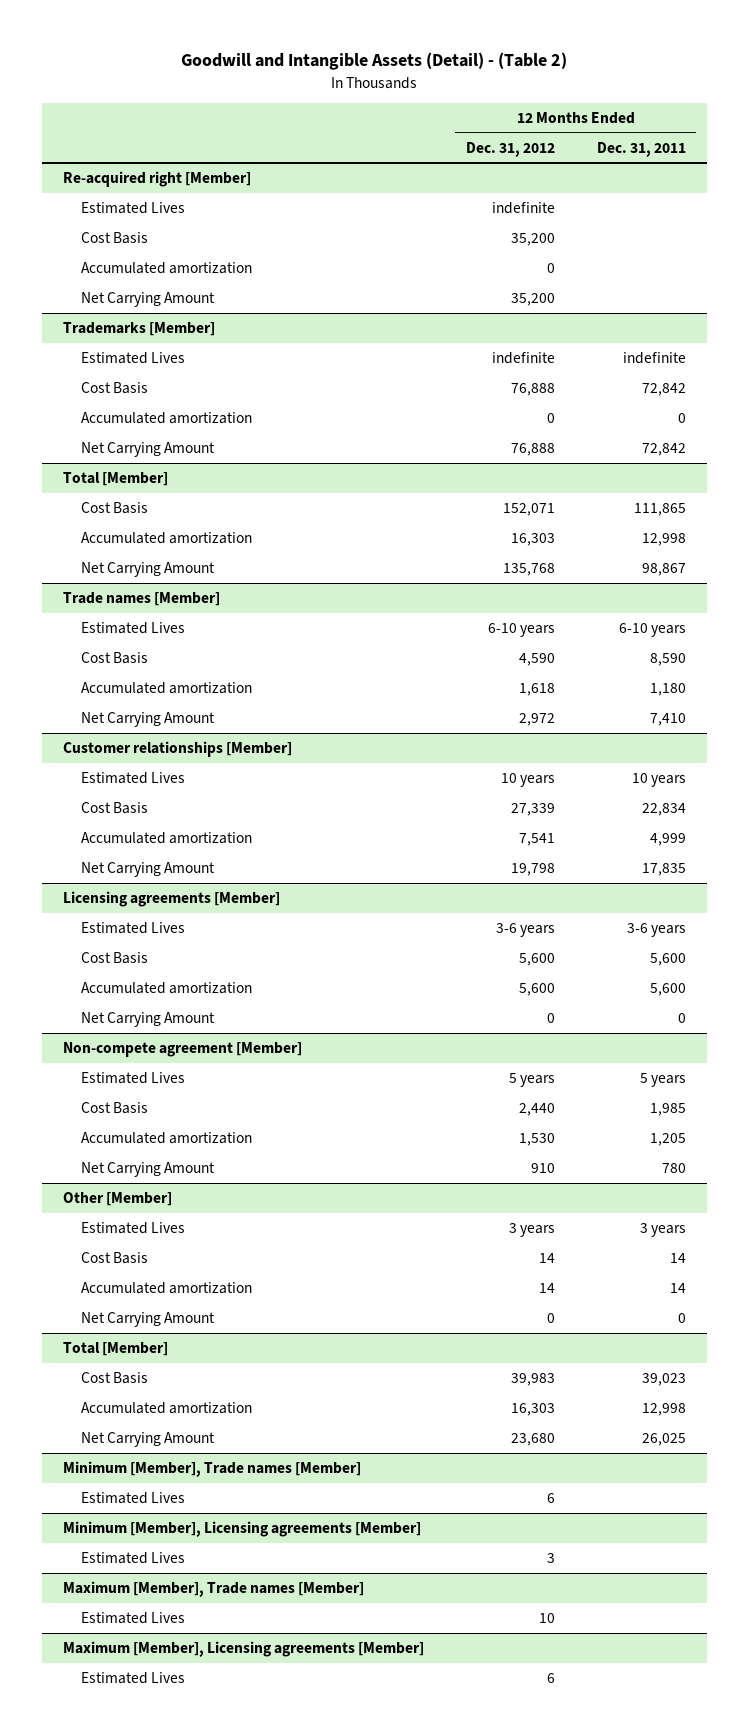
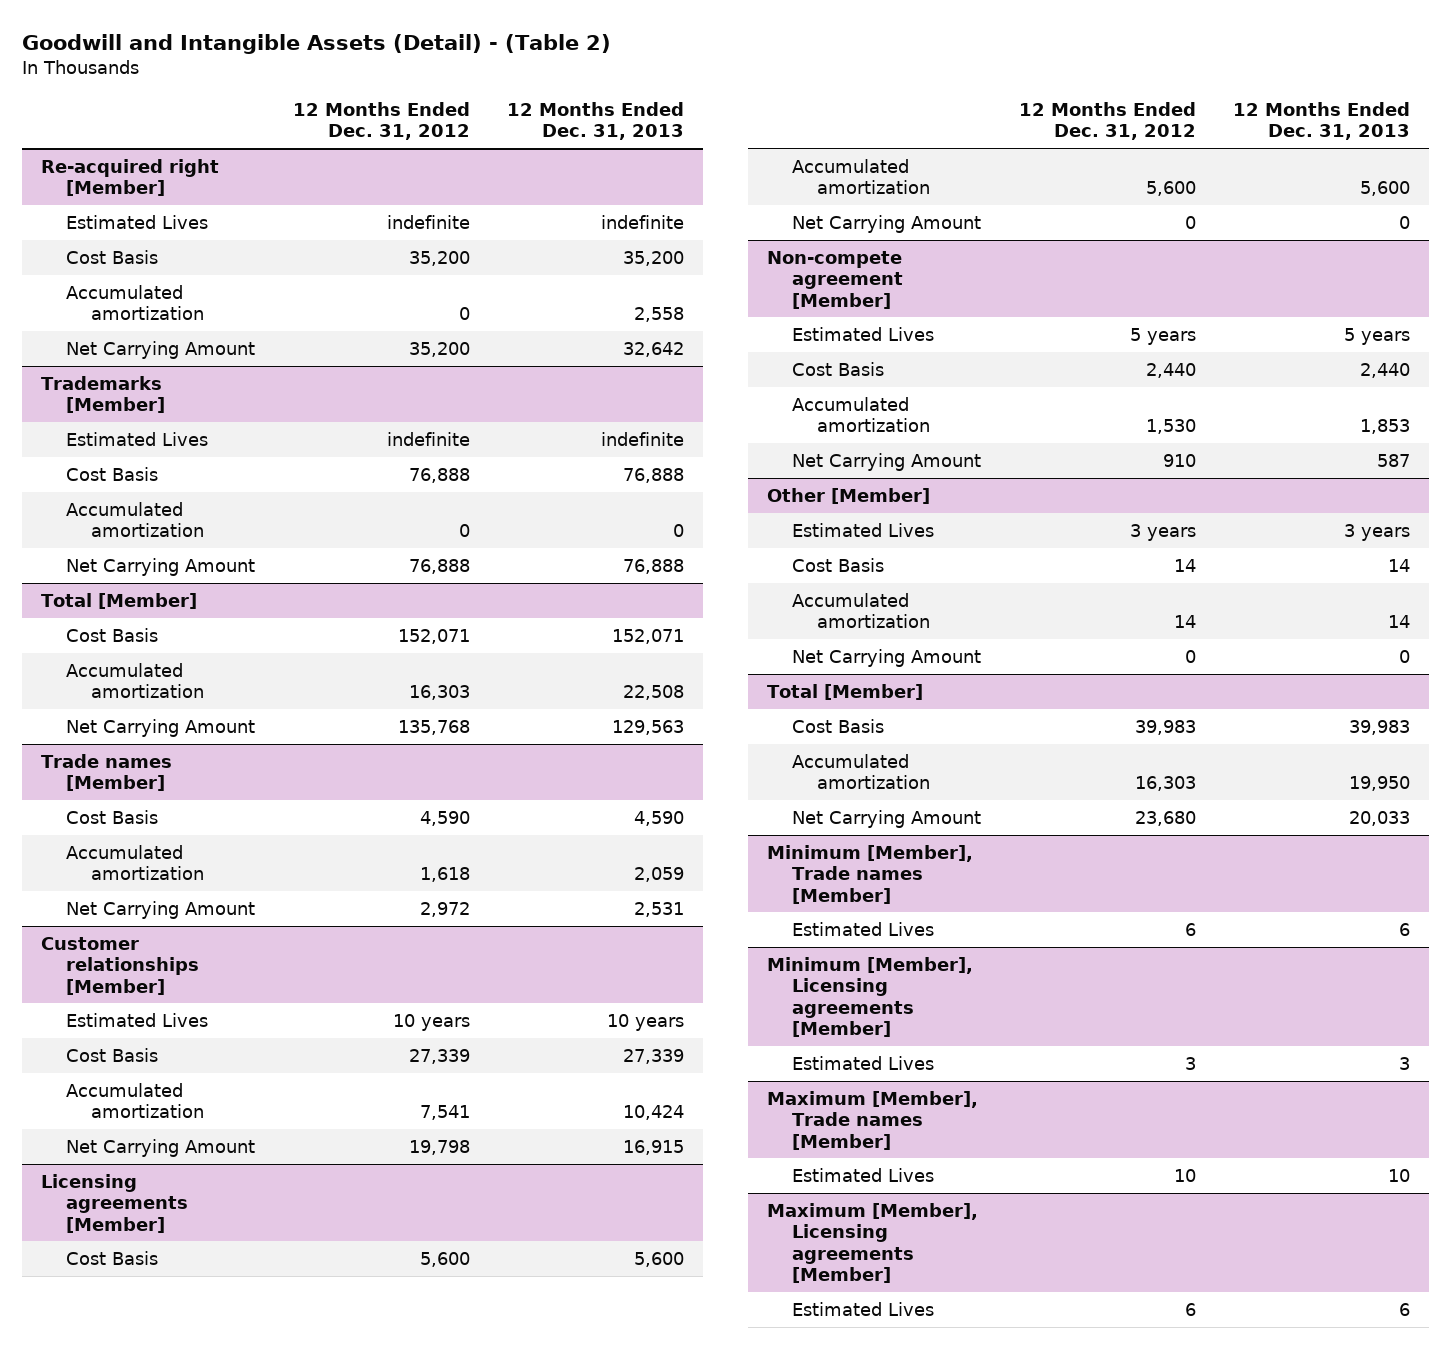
[596,141,686,157] Dec. 31, 2011 -> none
none -> [507,102,685,141] 12 Months Ended Dec. 31, 2013
[81,621,186,634] Estimated Lives -> none
[81,921,186,934] Estimated Lives -> none

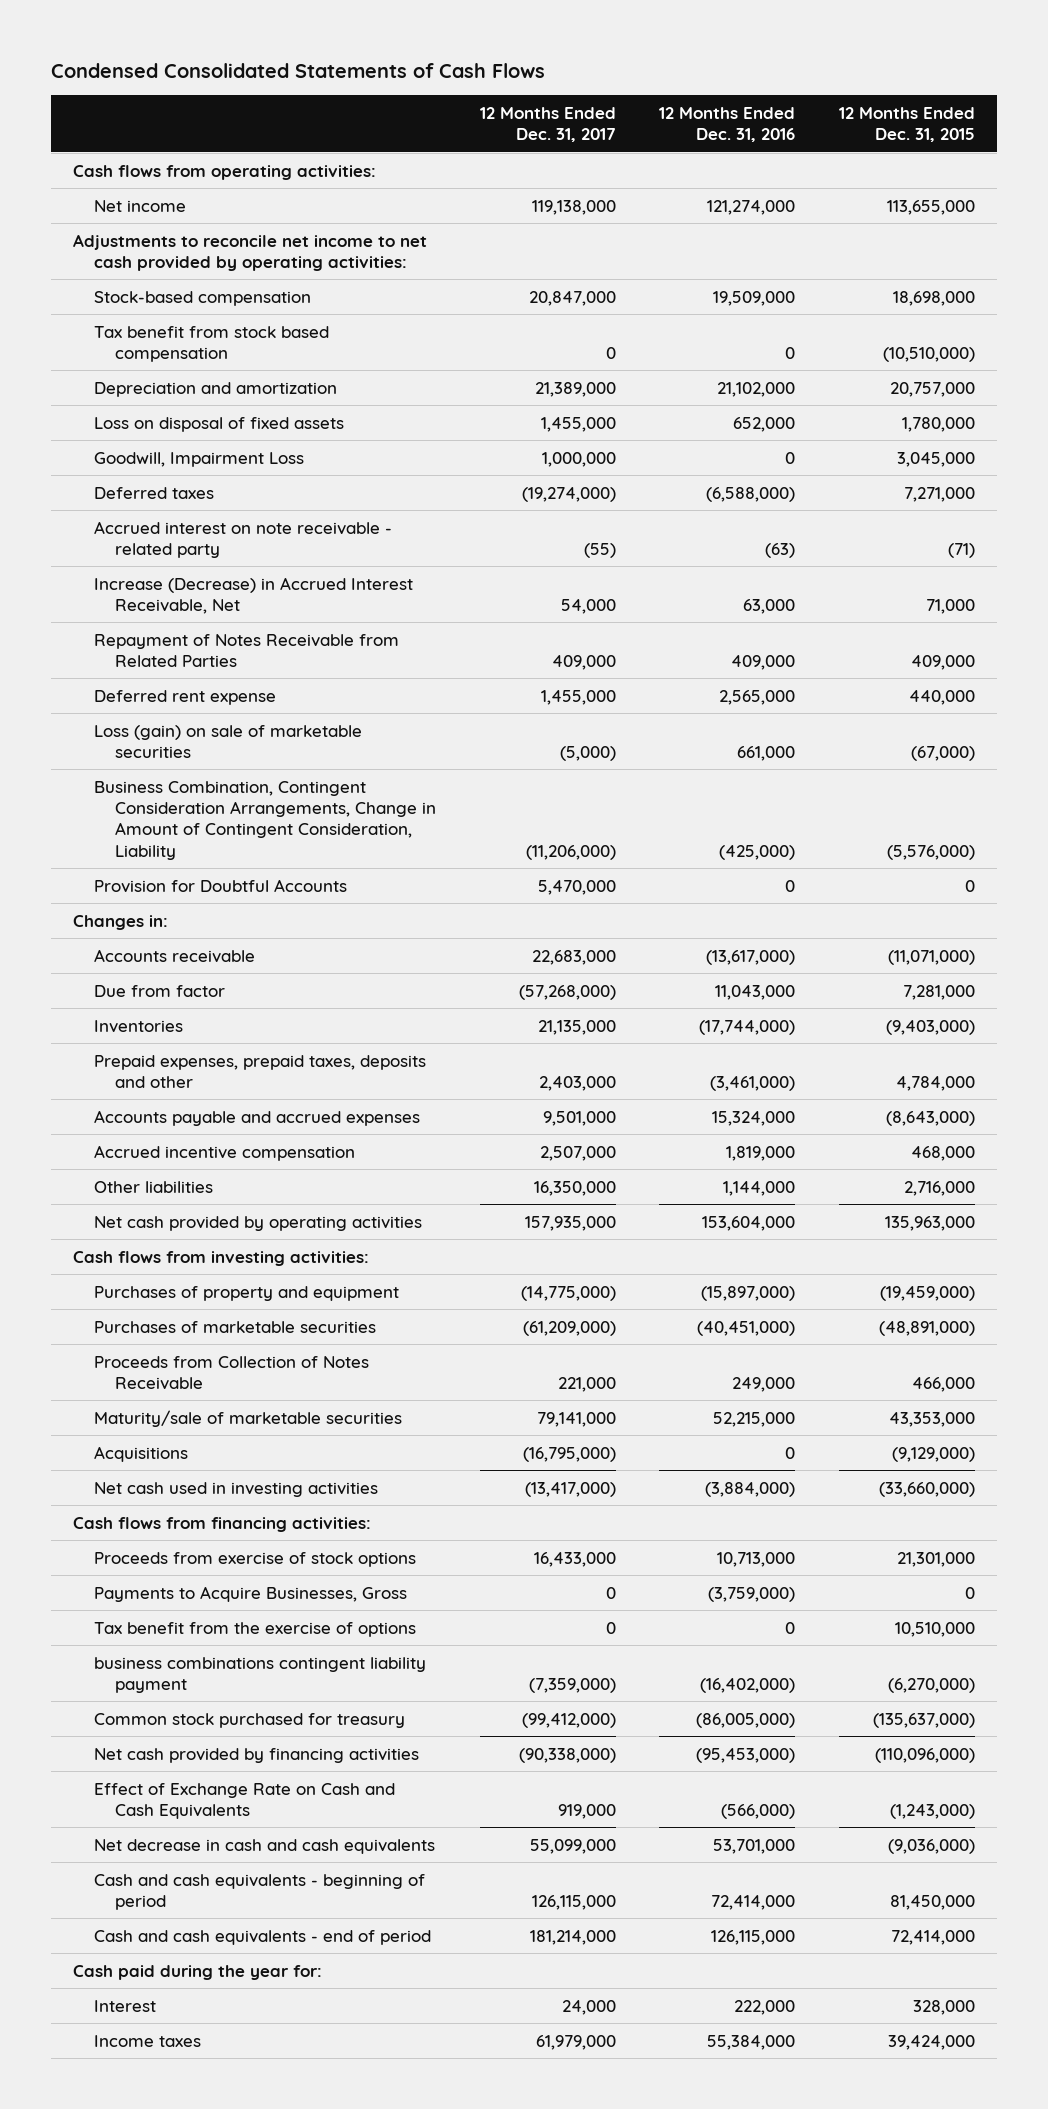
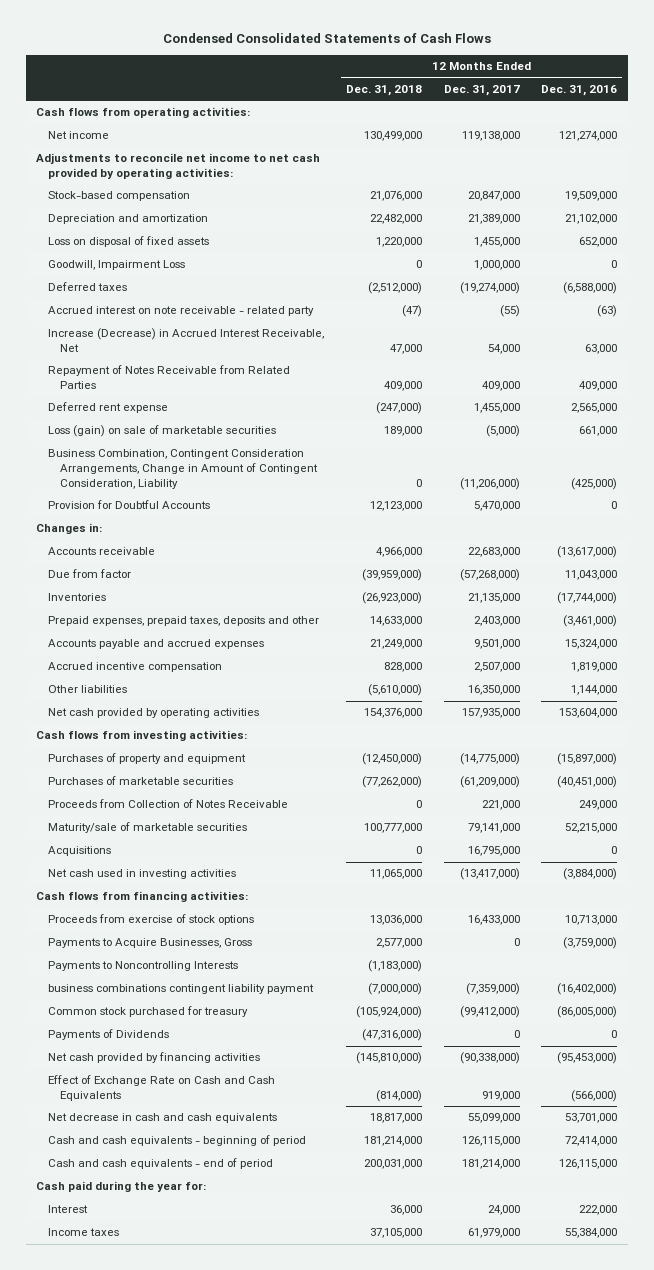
[839,106,976,143] 12 Months Ended Dec. 31, 2015 -> none
none -> [345,84,422,96] Dec. 31, 2018
[94,325,330,362] Tax benefit from stock based compensation -> none
[522,1446,616,1462] (16,795,000) -> [467,846,520,857] 16,795,000
[94,1621,417,1637] Tax benefit from the exercise of options -> none
none -> [48,961,239,972] Payments to Noncontrolling Interests
none -> [48,1029,170,1041] Payments of Dividends

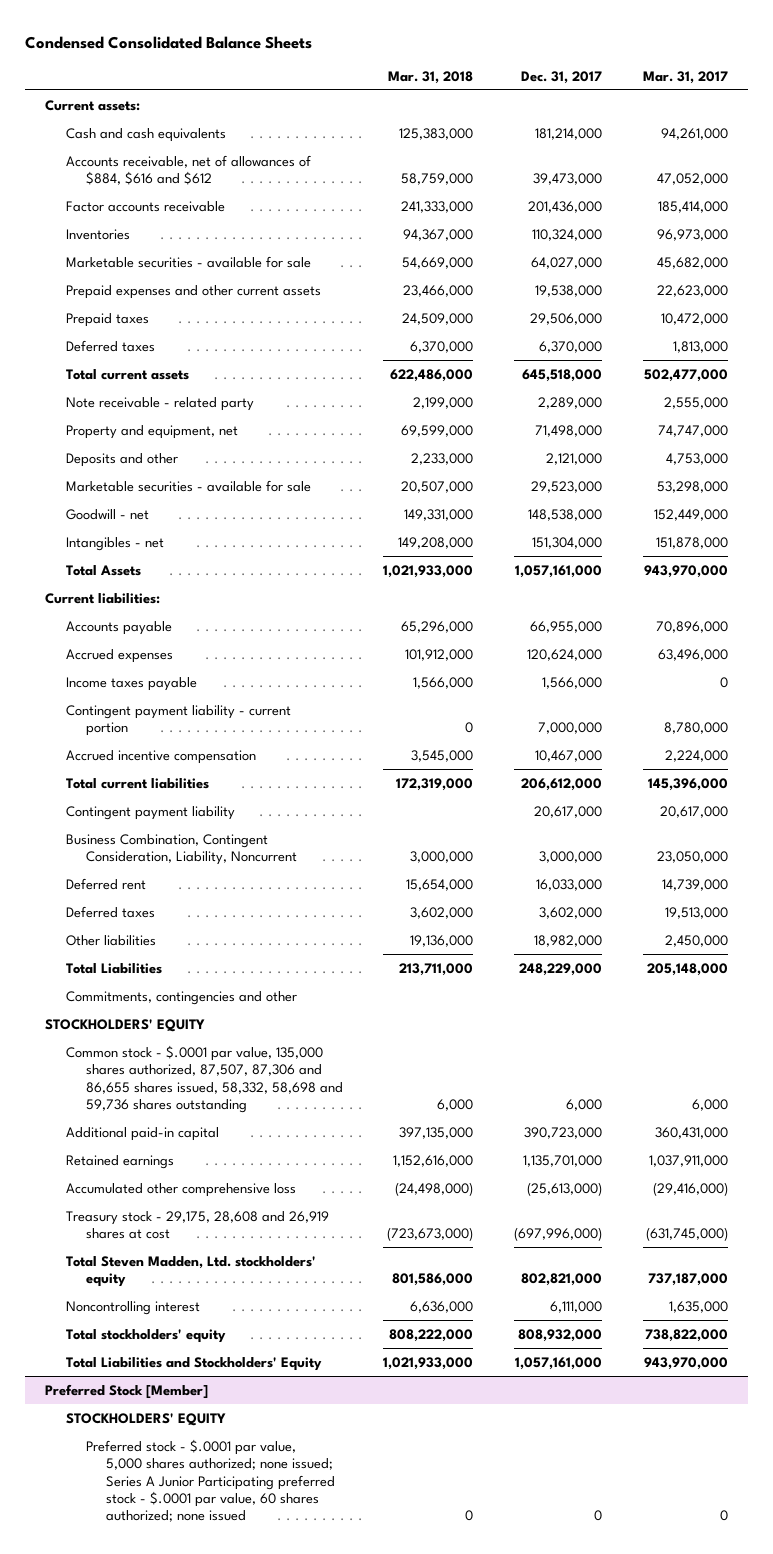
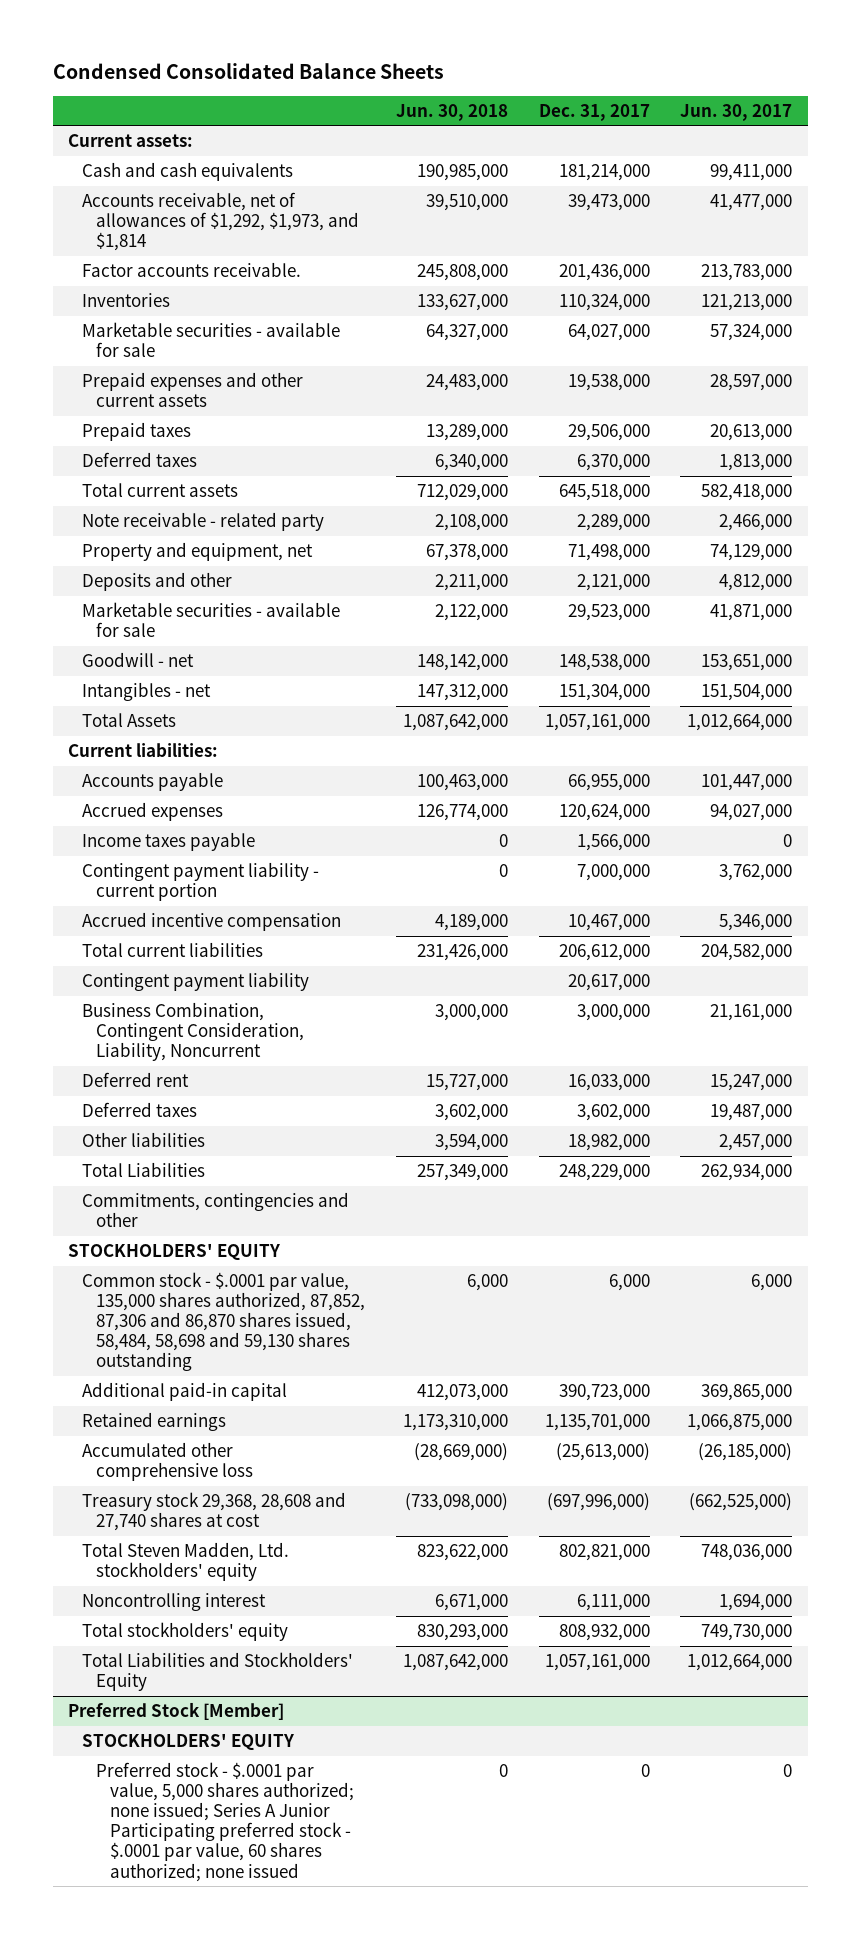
[388,70,474,84] Mar. 31, 2018 -> none
[642,70,728,84] Mar. 31, 2017 -> none
none -> [395,103,508,121] Jun. 30, 2018
none -> [680,103,793,121] Jun. 30, 2017
[65,154,311,186] Accounts receivable, net of allowances of $884, $616 and $612 -> [82,192,360,252] Accounts receivable, net of allowances of $1,292, $1,973, and $1,814
[65,200,225,212] Factor accounts receivable -> [82,262,302,278] Factor accounts receivable.
[65,1044,343,1113] Common stock - $.0001 par value, 135,000 shares authorized, 87,507, 87,306 and 86,655 shares issued, 58,332, 58,698 and 59,736 shares outstanding -> [82,1272,366,1372] Common stock - $.0001 par value, 135,000 shares authorized, 87,852, 87,306 and 86,870 shares issued, 58,484, 58,698 and 59,130 shares outstanding
[65,1210,329,1240] Treasury stock - 29,175, 28,608 and 26,919 shares at cost -> [82,1492,347,1532] Treasury stock 29,368, 28,608 and 27,740 shares at cost

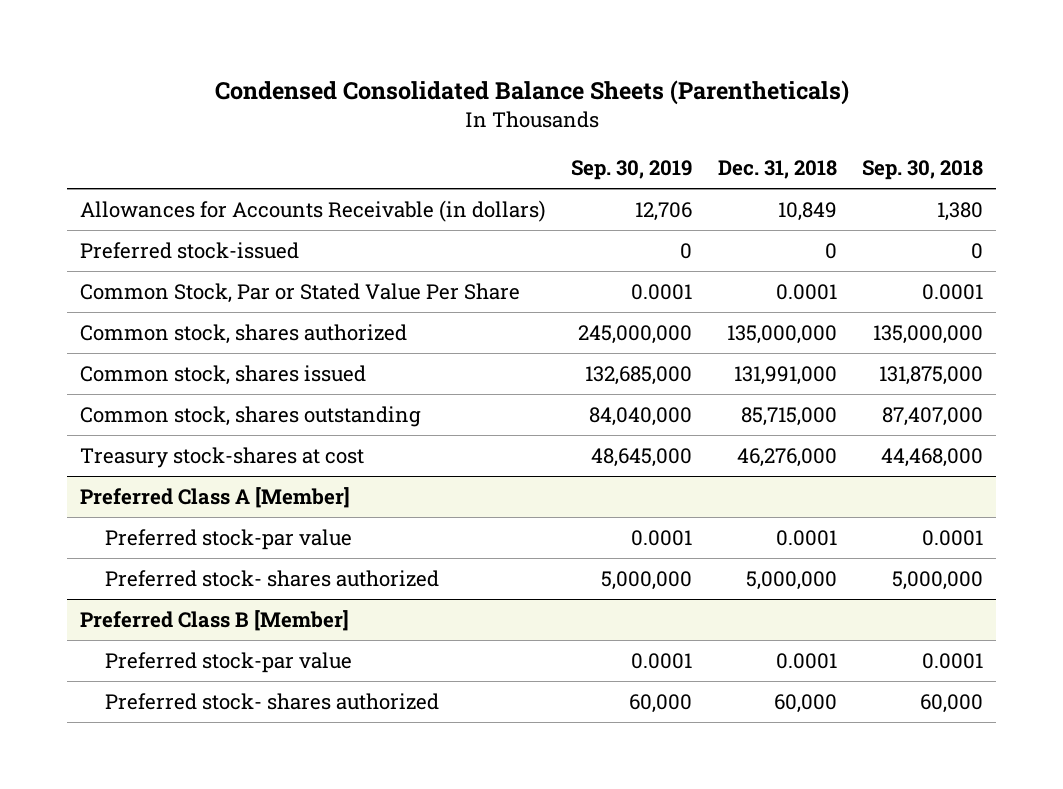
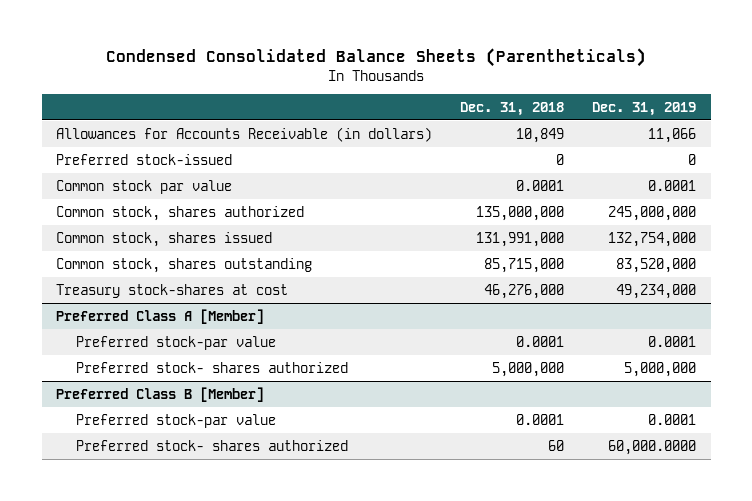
[571,160,693,181] Sep. 30, 2019 -> none
[862,160,984,181] Sep. 30, 2018 -> none
none -> [592,101,697,116] Dec. 31, 2019
[80,282,521,303] Common Stock, Par or Stated Value Per Share -> [55,179,232,194] Common stock par value
[773,693,837,713] 60,000 -> [548,439,565,451] 60

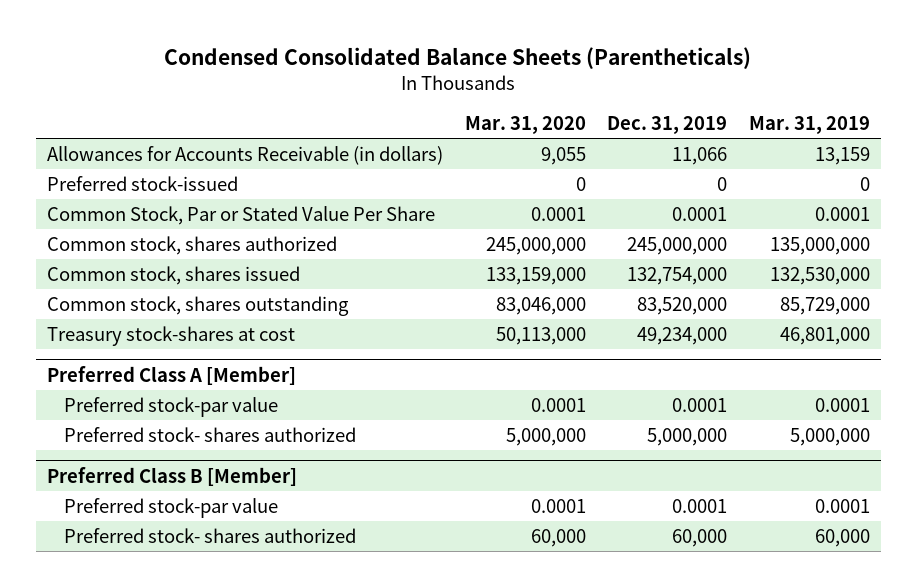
[460,101,565,116] Dec. 31, 2018 -> none
none -> [464,115,586,134] Mar. 31, 2020
none -> [748,115,870,134] Mar. 31, 2019
[55,179,232,194] Common stock par value -> [47,205,436,225] Common Stock, Par or Stated Value Per Share
[608,439,697,455] 60,000.0000 -> [672,528,728,547] 60,000

